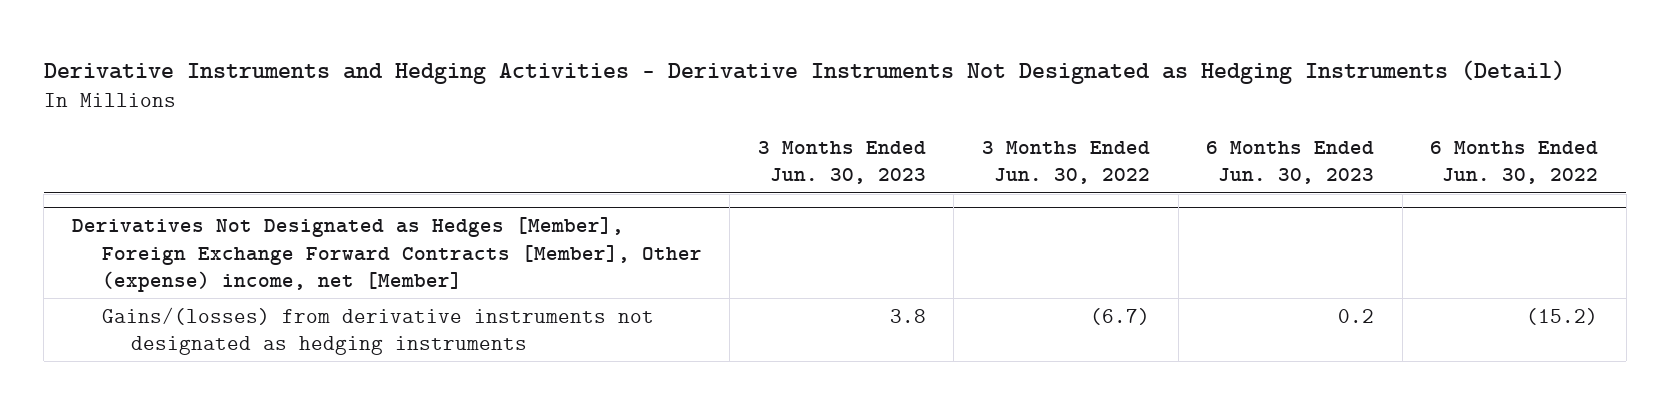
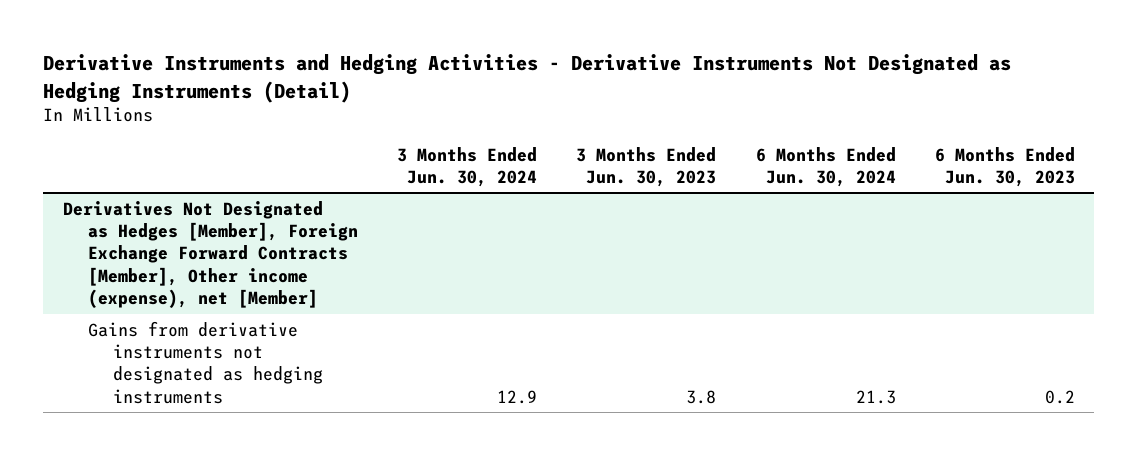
[981,140,1150,185] 3 Months Ended Jun. 30, 2022 -> none
[1430,140,1599,185] 6 Months Ended Jun. 30, 2022 -> none
none -> [397,146,538,187] 3 Months Ended Jun. 30, 2024
none -> [755,146,896,187] 6 Months Ended Jun. 30, 2024
[71,217,702,292] Derivatives Not Designated as Hedges [Member], Foreign Exchange Forward Contracts [Member], Other (expense) income, net [Member] -> [62,200,359,309] Derivatives Not Designated as Hedges [Member], Foreign Exchange Forward Contracts [Member], Other income (expense), net [Member]
[101,306,654,356] Gains/(losses) from derivative instruments not designated as hedging instruments -> [88,320,324,404] Gains from derivative instruments not designated as hedging instruments

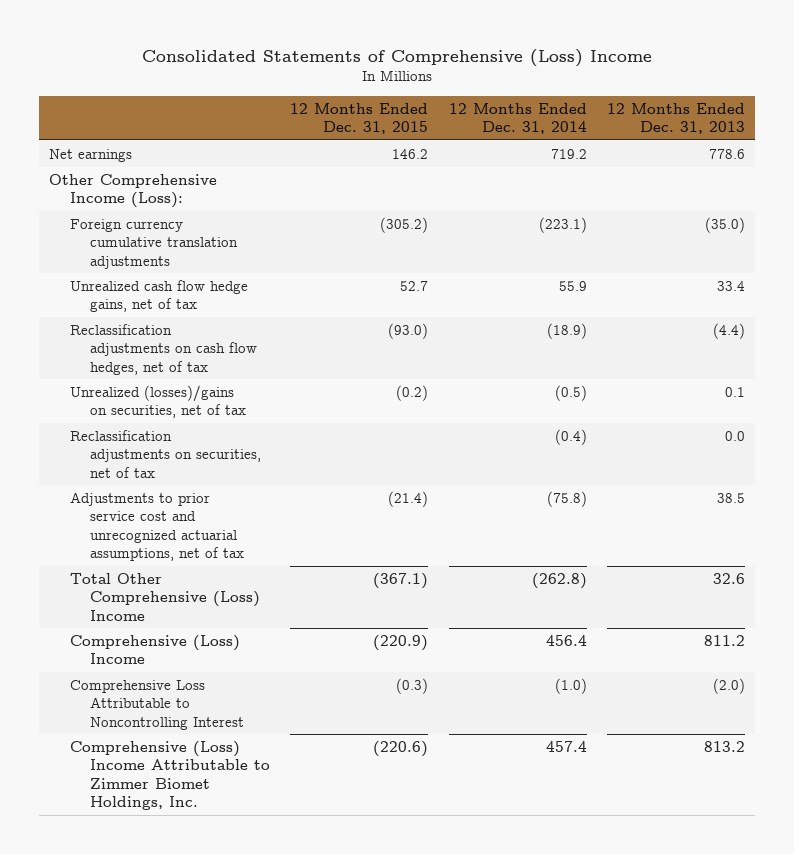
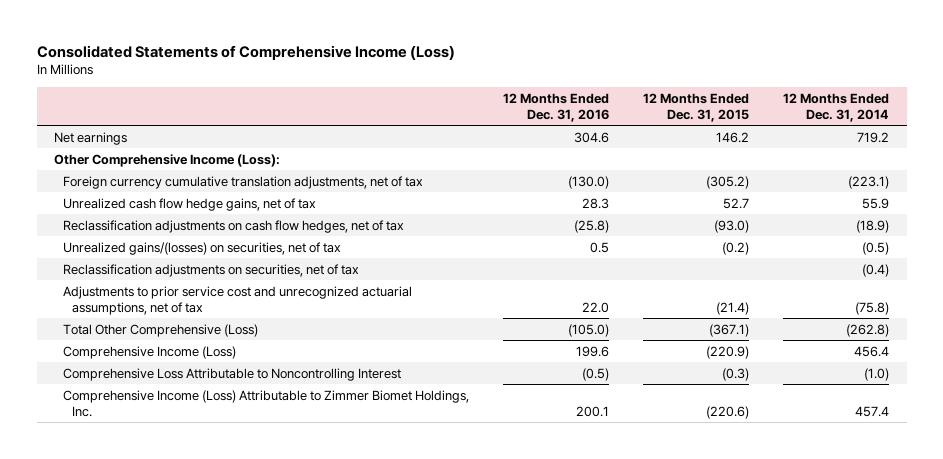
[141,48,652,67] Consolidated Statements of Comprehensive (Loss) Income -> [36,44,455,60] Consolidated Statements of Comprehensive Income (Loss)
[606,102,745,135] 12 Months Ended Dec. 31, 2013 -> none
none -> [503,92,610,122] 12 Months Ended Dec. 31, 2016
[69,218,239,269] Foreign currency cumulative translation adjustments -> [62,175,423,189] Foreign currency cumulative translation adjustments, net of tax
[69,384,247,419] Unrealized (losses)/gains on securities, net of tax -> [62,241,341,255] Unrealized gains/(losses) on securities, net of tax
[69,572,261,621] Total Other Comprehensive (Loss) Income -> [62,323,258,337] Total Other Comprehensive (Loss)
[69,634,240,665] Comprehensive (Loss) Income -> [62,345,236,359] Comprehensive Income (Loss)
[69,740,271,811] Comprehensive (Loss) Income Attributable to Zimmer Biomet Holdings, Inc. -> [62,389,469,417] Comprehensive Income (Loss) Attributable to Zimmer Biomet Holdings, Inc.

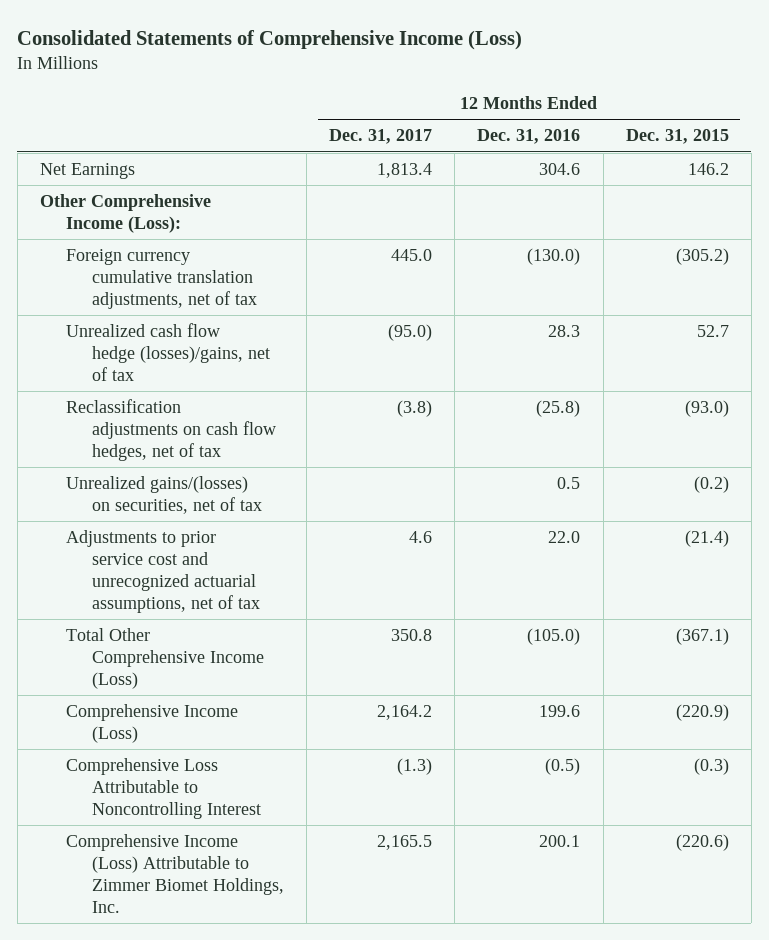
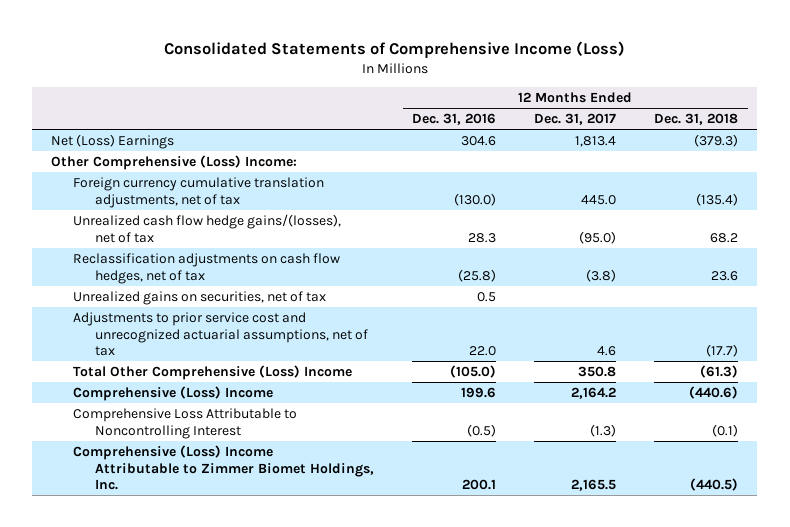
[625,129,729,145] Dec. 31, 2015 -> none
none -> [654,113,739,126] Dec. 31, 2018
[39,162,135,179] Net Earnings -> [51,133,175,149] Net (Loss) Earnings
[39,193,211,234] Other Comprehensive Income (Loss): -> [51,154,298,170] Other Comprehensive (Loss) Income:
[65,322,270,382] Unrealized cash flow hedge (losses)/gains, net of tax -> [73,213,342,243] Unrealized cash flow hedge gains/(losses), net of tax
[65,475,262,515] Unrealized gains/(losses) on securities, net of tax -> [73,290,327,305] Unrealized gains on securities, net of tax
[65,627,264,690] Total Other Comprehensive Income (Loss) -> [73,364,353,380] Total Other Comprehensive (Loss) Income
[65,703,238,744] Comprehensive Income (Loss) -> [73,385,274,401] Comprehensive (Loss) Income
[65,833,284,914] Comprehensive Income (Loss) Attributable to Zimmer Biomet Holdings, Inc. -> [73,444,375,491] Comprehensive (Loss) Income Attributable to Zimmer Biomet Holdings, Inc.

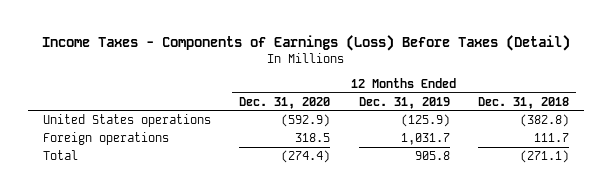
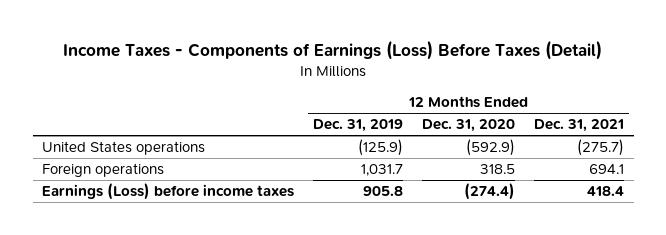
[478,96,570,109] Dec. 31, 2018 -> none
none -> [534,119,625,133] Dec. 31, 2021
[42,150,78,161] Total -> [42,183,295,201] Earnings (Loss) before income taxes

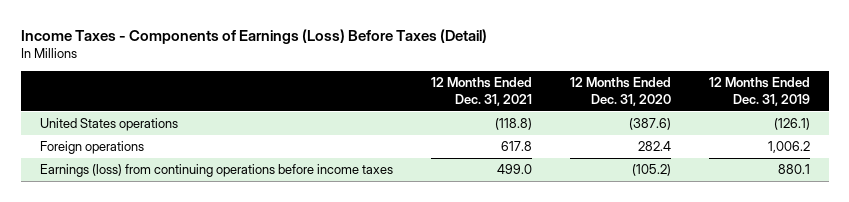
[358,139,404,157] (125.9) -> [773,118,810,131] (126.1)
[466,139,516,157] (592.9) -> [628,118,671,131] (387.6)
[577,139,625,157] (275.7) -> [494,118,532,131] (118.8)
[361,164,404,177] 1,031.7 -> [767,141,810,154] 1,006.2
[480,164,516,175] 318.5 -> [637,141,671,152] 282.4
[589,164,625,175] 694.1 -> [500,141,532,152] 617.8
[42,183,295,201] Earnings (Loss) before income taxes -> [39,164,393,178] Earnings (loss) from continuing operations before income taxes
[363,186,404,197] 905.8 -> [777,164,810,175] 880.1
[464,183,516,201] (274.4) -> [631,164,671,177] (105.2)
[587,186,625,197] 418.4 -> [496,164,532,175] 499.0

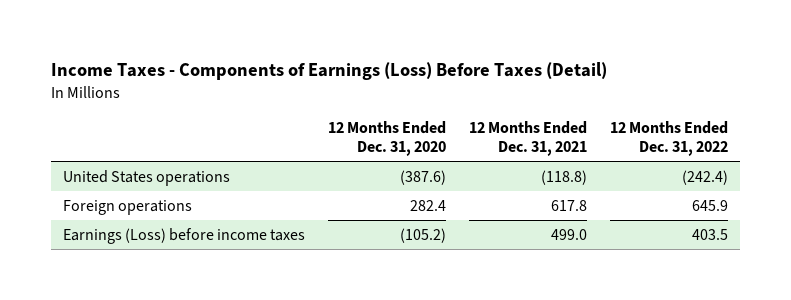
[708,77,810,107] 12 Months Ended Dec. 31, 2019 -> none
none -> [610,121,729,156] 12 Months Ended Dec. 31, 2022
[39,164,393,178] Earnings (loss) from continuing operations before income taxes -> [62,227,305,244] Earnings (Loss) before income taxes

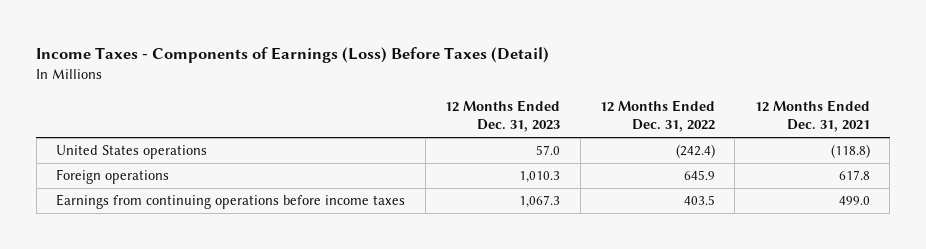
[328,121,447,156] 12 Months Ended Dec. 31, 2020 -> none
none -> [445,99,561,133] 12 Months Ended Dec. 31, 2023
[62,227,305,244] Earnings (Loss) before income taxes -> [56,194,406,210] Earnings from continuing operations before income taxes

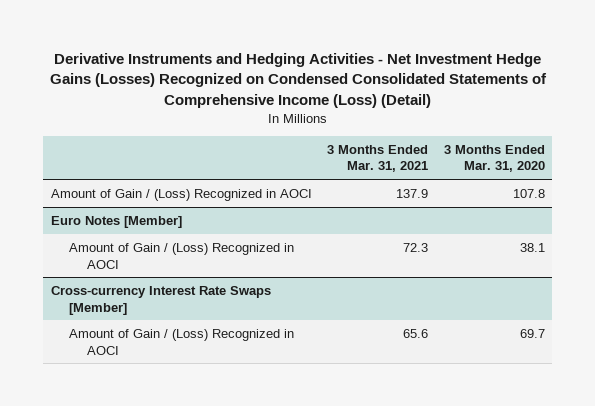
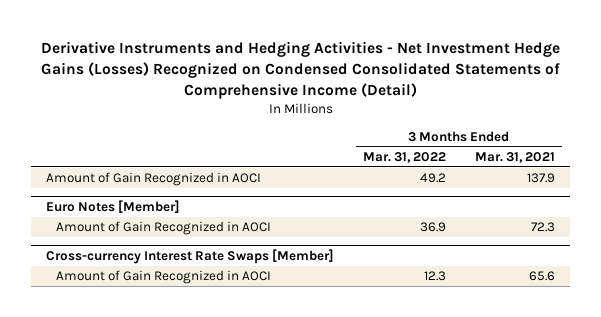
[49,52,547,108] Derivative Instruments and Hedging Activities - Net Investment Hedge Gains (Losses) Recognized on Condensed Consolidated Statements of Comprehensive Income (Loss) (Detail) -> [40,40,560,99] Derivative Instruments and Hedging Activities - Net Investment Hedge Gains (Losses) Recognized on Condensed Consolidated Statements of Comprehensive Income (Detail)
[443,144,545,173] 3 Months Ended Mar. 31, 2020 -> none
none -> [363,152,447,164] Mar. 31, 2022
[50,189,312,202] Amount of Gain / (Loss) Recognized in AOCI -> [46,172,262,187] Amount of Gain Recognized in AOCI
[69,243,295,269] Amount of Gain / (Loss) Recognized in AOCI -> [56,221,272,236] Amount of Gain Recognized in AOCI
[69,329,295,355] Amount of Gain / (Loss) Recognized in AOCI -> [56,270,272,285] Amount of Gain Recognized in AOCI

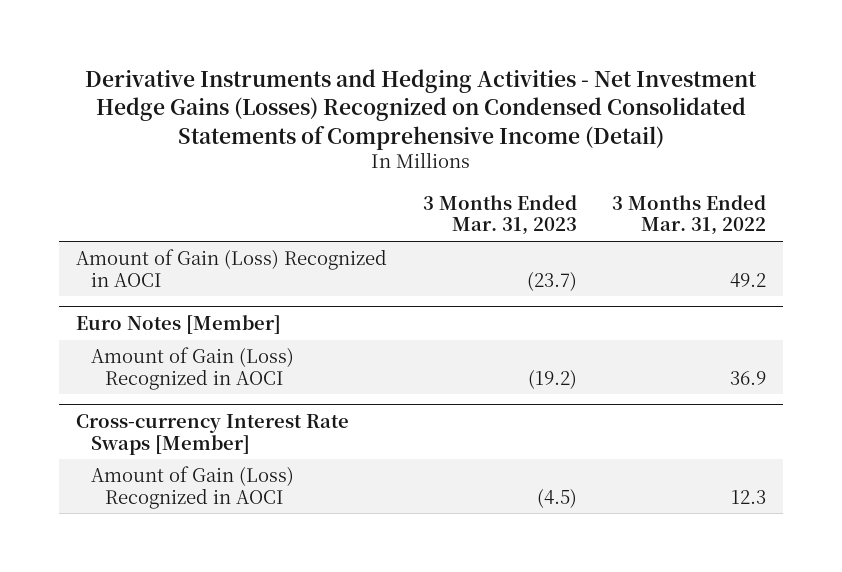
[475,152,556,164] Mar. 31, 2021 -> none
none -> [422,194,577,236] 3 Months Ended Mar. 31, 2023
[46,172,262,187] Amount of Gain Recognized in AOCI -> [76,248,388,287] Amount of Gain (Loss) Recognized in AOCI
[56,221,272,236] Amount of Gain Recognized in AOCI -> [90,346,294,390] Amount of Gain (Loss) Recognized in AOCI
[56,270,272,285] Amount of Gain Recognized in AOCI -> [90,465,294,509] Amount of Gain (Loss) Recognized in AOCI

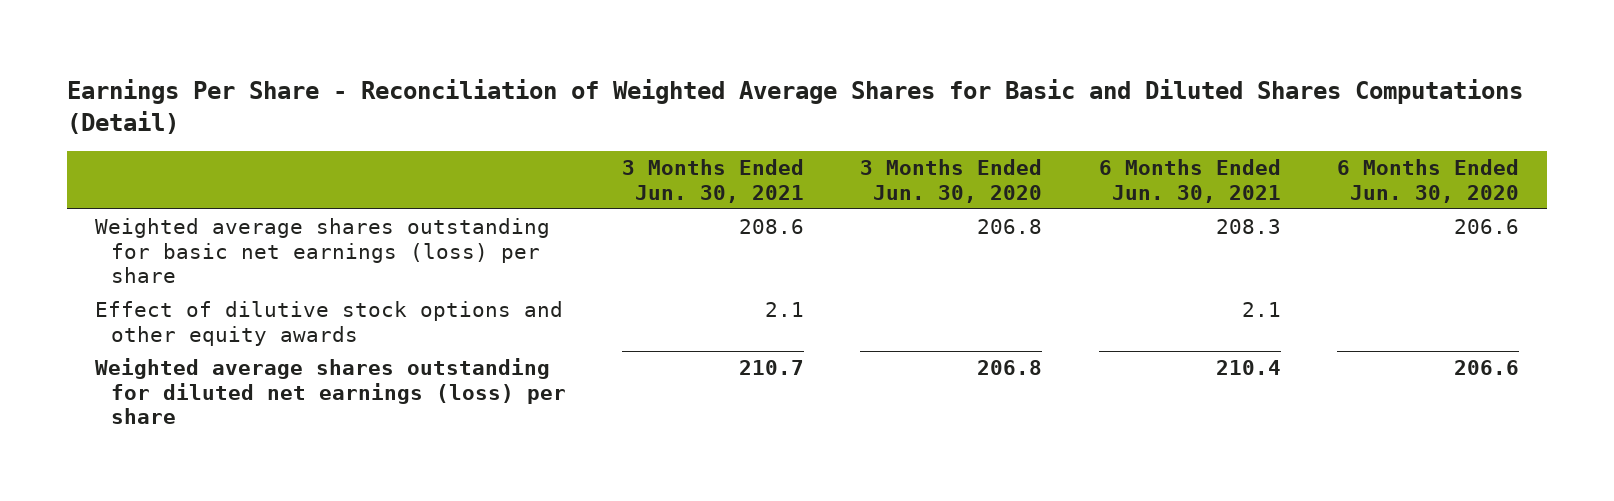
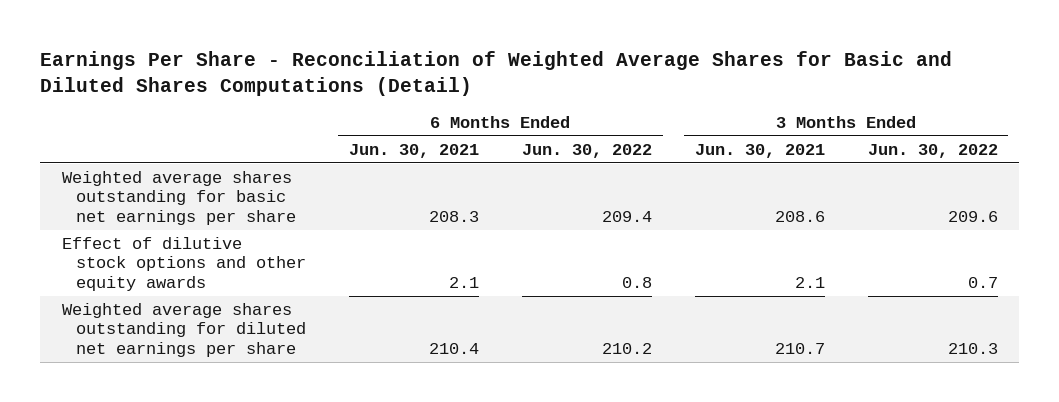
[860,159,1043,203] 3 Months Ended Jun. 30, 2020 -> none
[1336,159,1519,203] 6 Months Ended Jun. 30, 2020 -> none
none -> [521,143,652,158] Jun. 30, 2022
none -> [867,143,998,158] Jun. 30, 2022
[95,218,551,284] Weighted average shares outstanding for basic net earnings (loss) per share -> [61,170,297,226] Weighted average shares outstanding for basic net earnings per share
[95,358,567,425] Weighted average shares outstanding for diluted net earnings (loss) per share -> [61,302,307,358] Weighted average shares outstanding for diluted net earnings per share

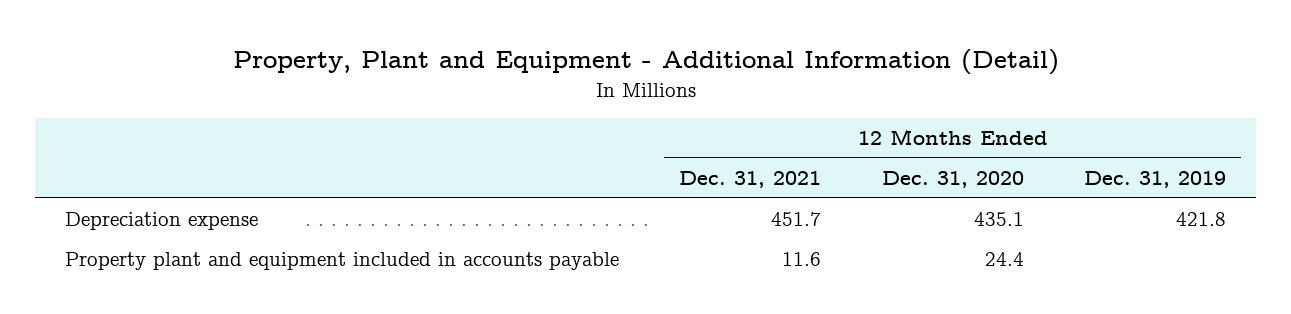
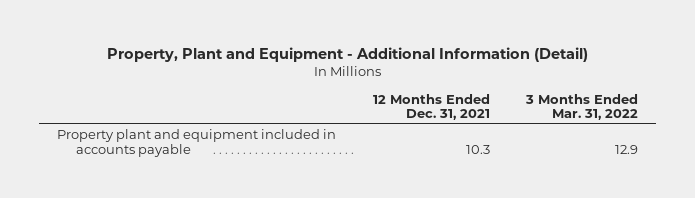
[881,171,1024,189] Dec. 31, 2020 -> none
[1083,171,1226,189] Dec. 31, 2019 -> none
none -> [524,93,638,121] 3 Months Ended Mar. 31, 2022
[65,212,259,231] Depreciation expense -> none
[782,252,822,267] 11.6 -> [465,145,490,155] 10.3

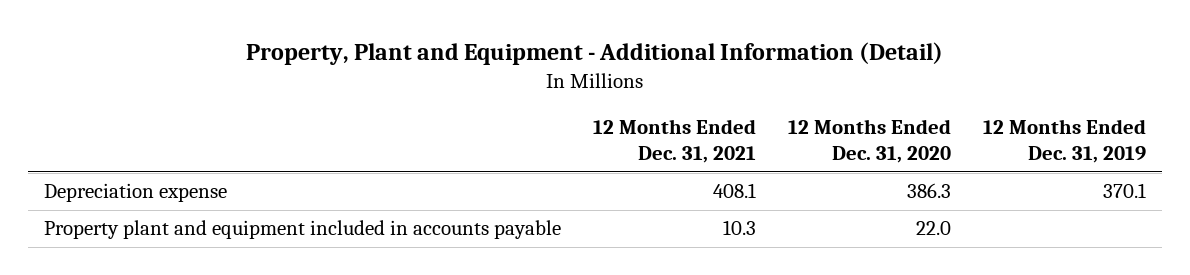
[524,93,638,121] 3 Months Ended Mar. 31, 2022 -> none
none -> [787,118,951,164] 12 Months Ended Dec. 31, 2020
none -> [982,118,1146,164] 12 Months Ended Dec. 31, 2019
none -> [43,183,227,203] Depreciation expense

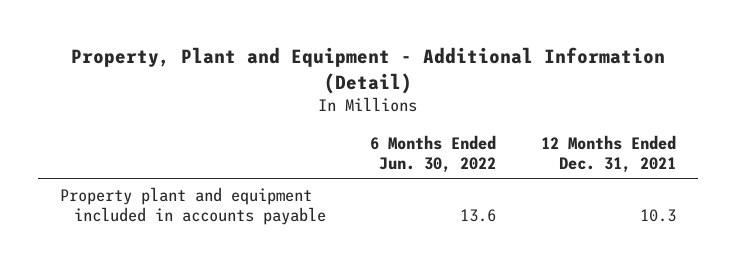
[787,118,951,164] 12 Months Ended Dec. 31, 2020 -> none
[982,118,1146,164] 12 Months Ended Dec. 31, 2019 -> none
none -> [370,134,497,174] 6 Months Ended Jun. 30, 2022
[43,183,227,203] Depreciation expense -> none

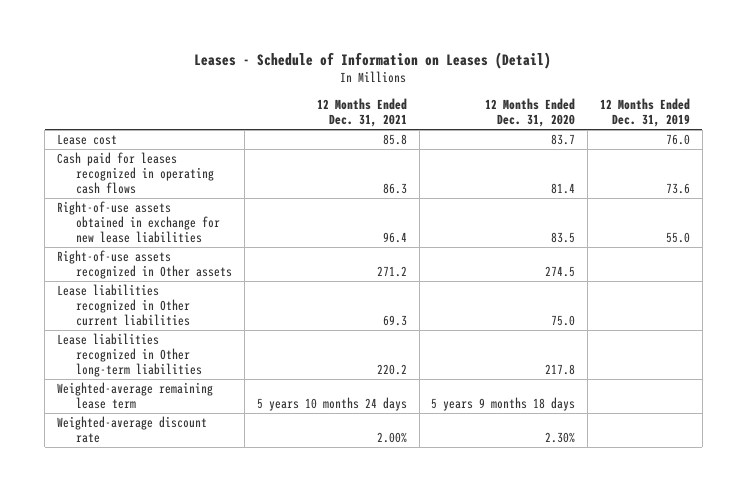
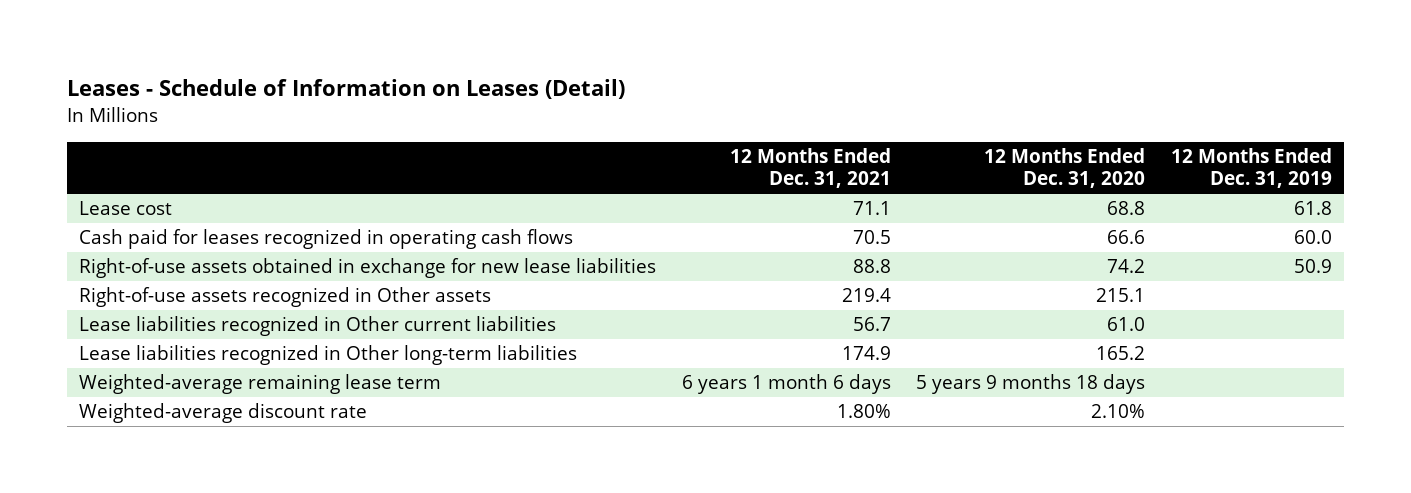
[382,134,407,146] 85.8 -> [852,201,891,216] 71.1
[551,134,576,146] 83.7 -> [1107,201,1146,216] 68.8
[665,134,690,146] 76.0 -> [1293,201,1332,216] 61.8
[382,183,407,195] 86.3 -> [852,230,891,245] 70.5
[551,183,576,195] 81.4 -> [1107,230,1146,245] 66.6
[665,183,690,195] 73.6 -> [1293,230,1332,245] 60.0
[382,232,407,244] 96.4 -> [852,259,891,274] 88.8
[551,232,576,244] 83.5 -> [1107,259,1146,274] 74.2
[665,232,690,244] 55.0 -> [1293,259,1332,274] 50.9
[376,266,407,278] 271.2 -> [841,288,891,303] 219.4
[545,266,576,278] 274.5 -> [1096,288,1146,303] 215.1
[382,315,407,327] 69.3 -> [852,317,891,332] 56.7
[551,315,576,327] 75.0 -> [1107,317,1146,332] 61.0
[376,364,407,376] 220.2 -> [841,346,891,361] 174.9
[545,364,576,376] 217.8 -> [1096,346,1146,361] 165.2
[256,397,407,412] 5 years 10 months 24 days -> [681,374,891,395] 6 years 1 month 6 days
[376,432,407,444] 2.00% -> [836,404,891,419] 1.80%
[545,432,576,444] 2.30% -> [1091,404,1146,419] 2.10%

